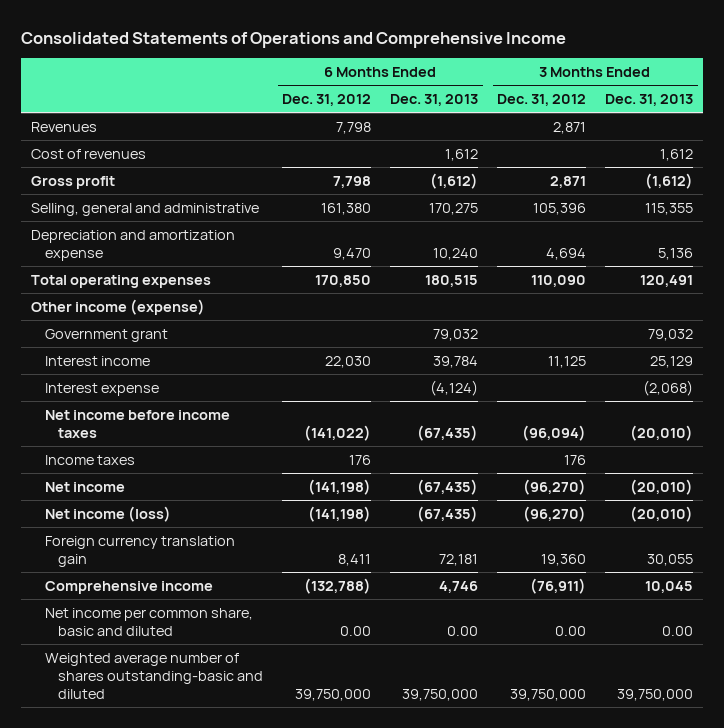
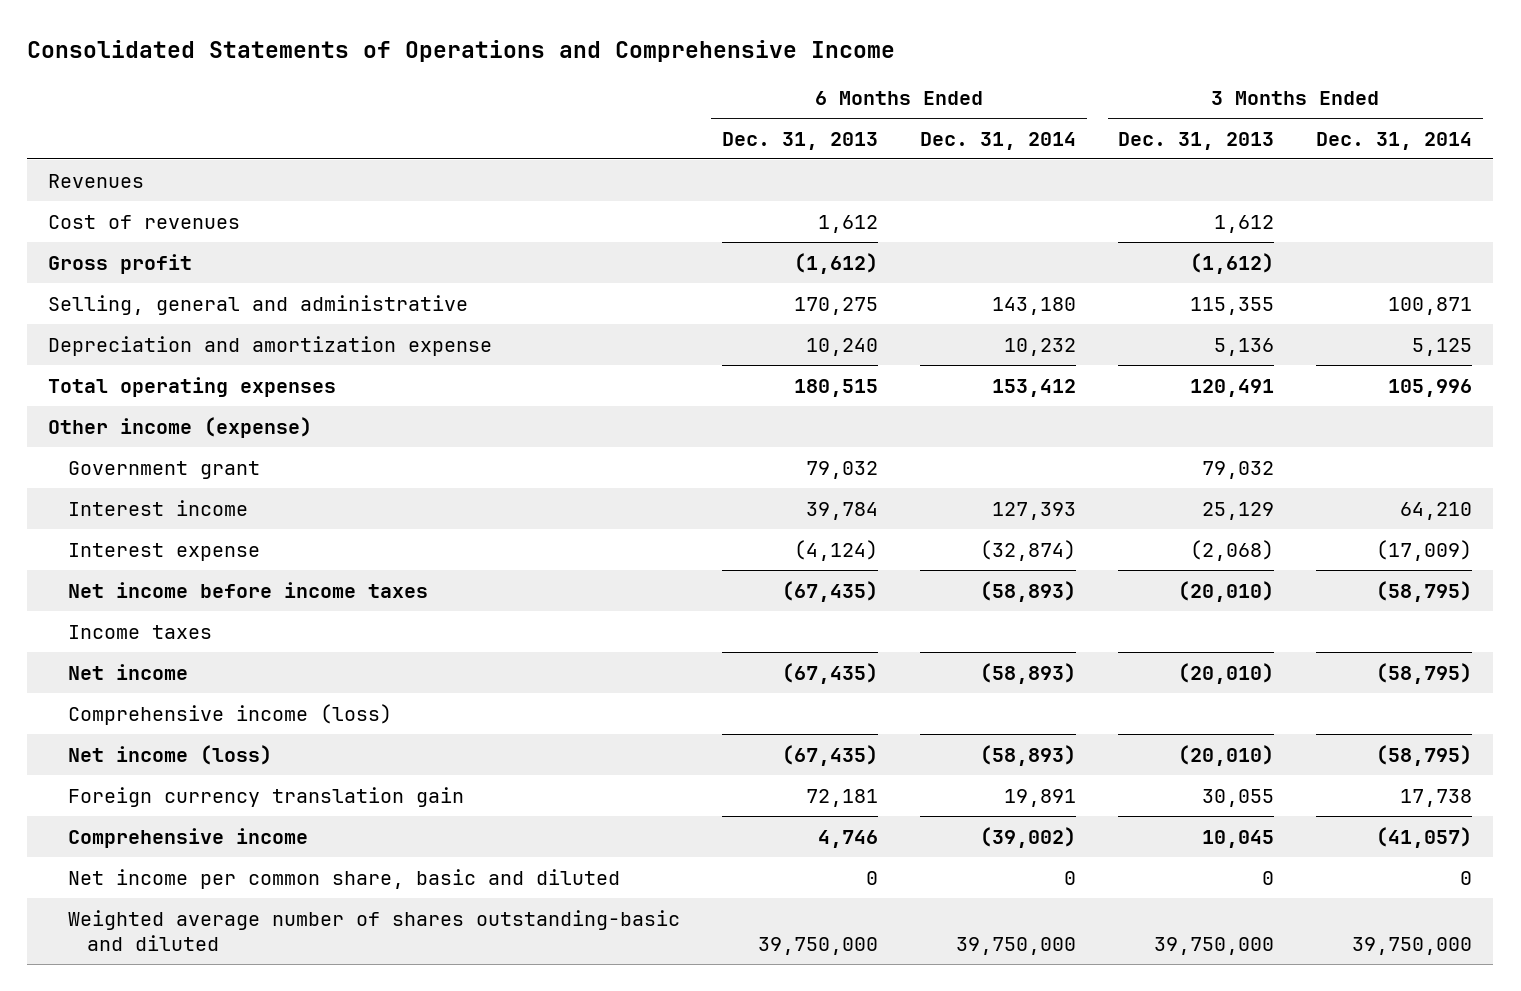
[282,94,372,107] Dec. 31, 2012 -> none
[497,94,587,107] Dec. 31, 2012 -> none
none -> [920,131,1077,150] Dec. 31, 2014
none -> [1316,131,1473,150] Dec. 31, 2014
none -> [67,703,392,725] Comprehensive income (loss)
[447,625,479,636] 0.00 -> [865,870,878,885] 0
[662,625,694,636] 0.00 -> [1262,870,1275,885] 0

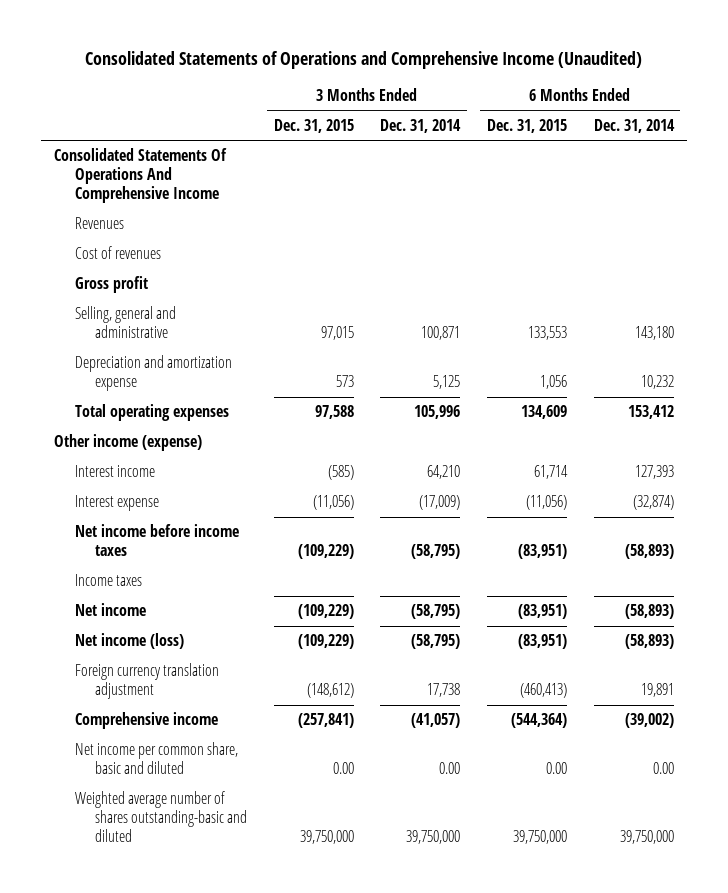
[27,39,896,62] Consolidated Statements of Operations and Comprehensive Income -> [84,50,642,69] Consolidated Statements of Operations and Comprehensive Income (Unaudited)
[721,131,878,150] Dec. 31, 2013 -> none
[1118,131,1275,150] Dec. 31, 2013 -> none
none -> [273,118,354,133] Dec. 31, 2015
none -> [486,118,567,133] Dec. 31, 2015
none -> [54,148,228,204] Consolidated Statements Of Operations And Comprehensive Income
[67,460,260,479] Government grant -> none
[67,703,392,725] Comprehensive income (loss) -> none
[67,786,464,807] Foreign currency translation gain -> [74,663,219,700] Foreign currency translation adjustment
[1064,870,1077,885] 0 -> [652,762,674,775] 0.00
[1460,870,1473,885] 0 -> [439,762,461,775] 0.00

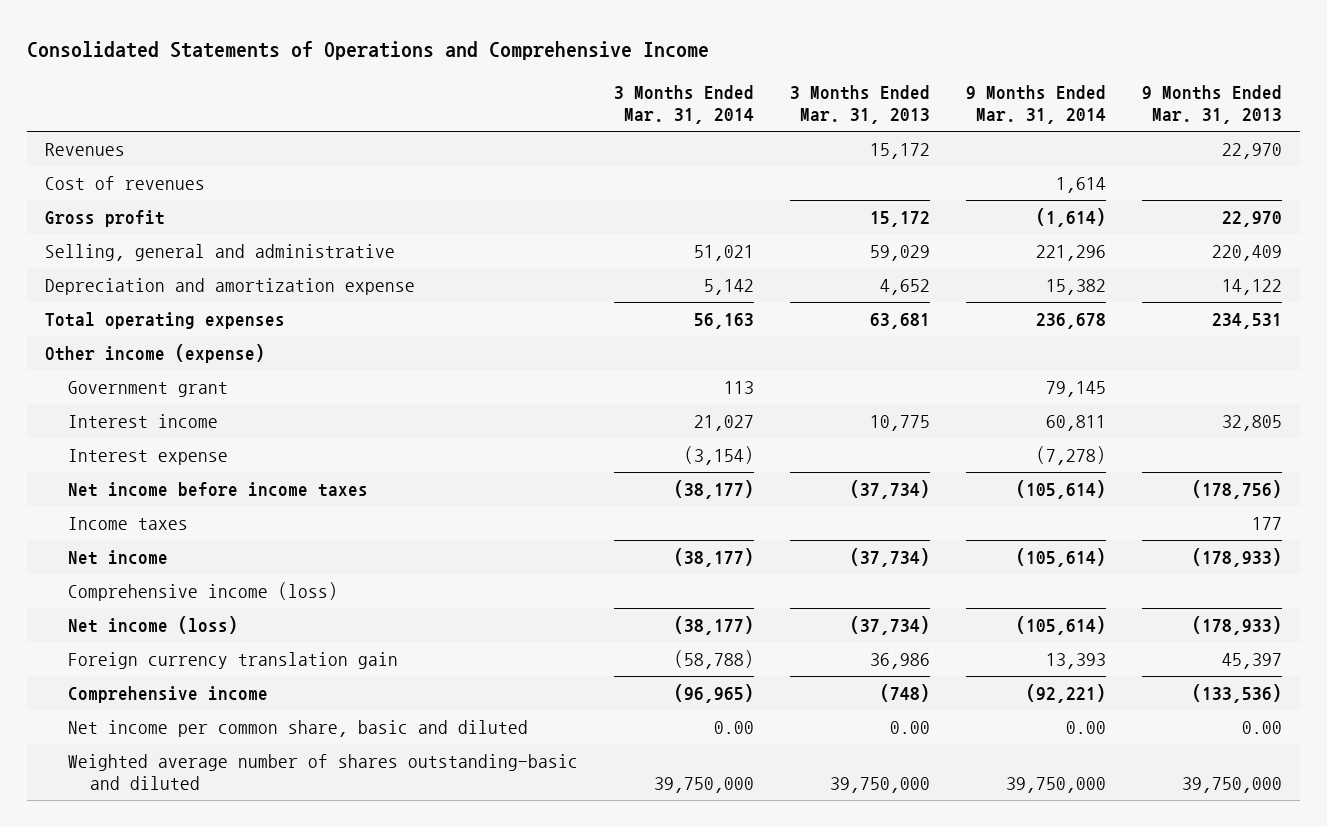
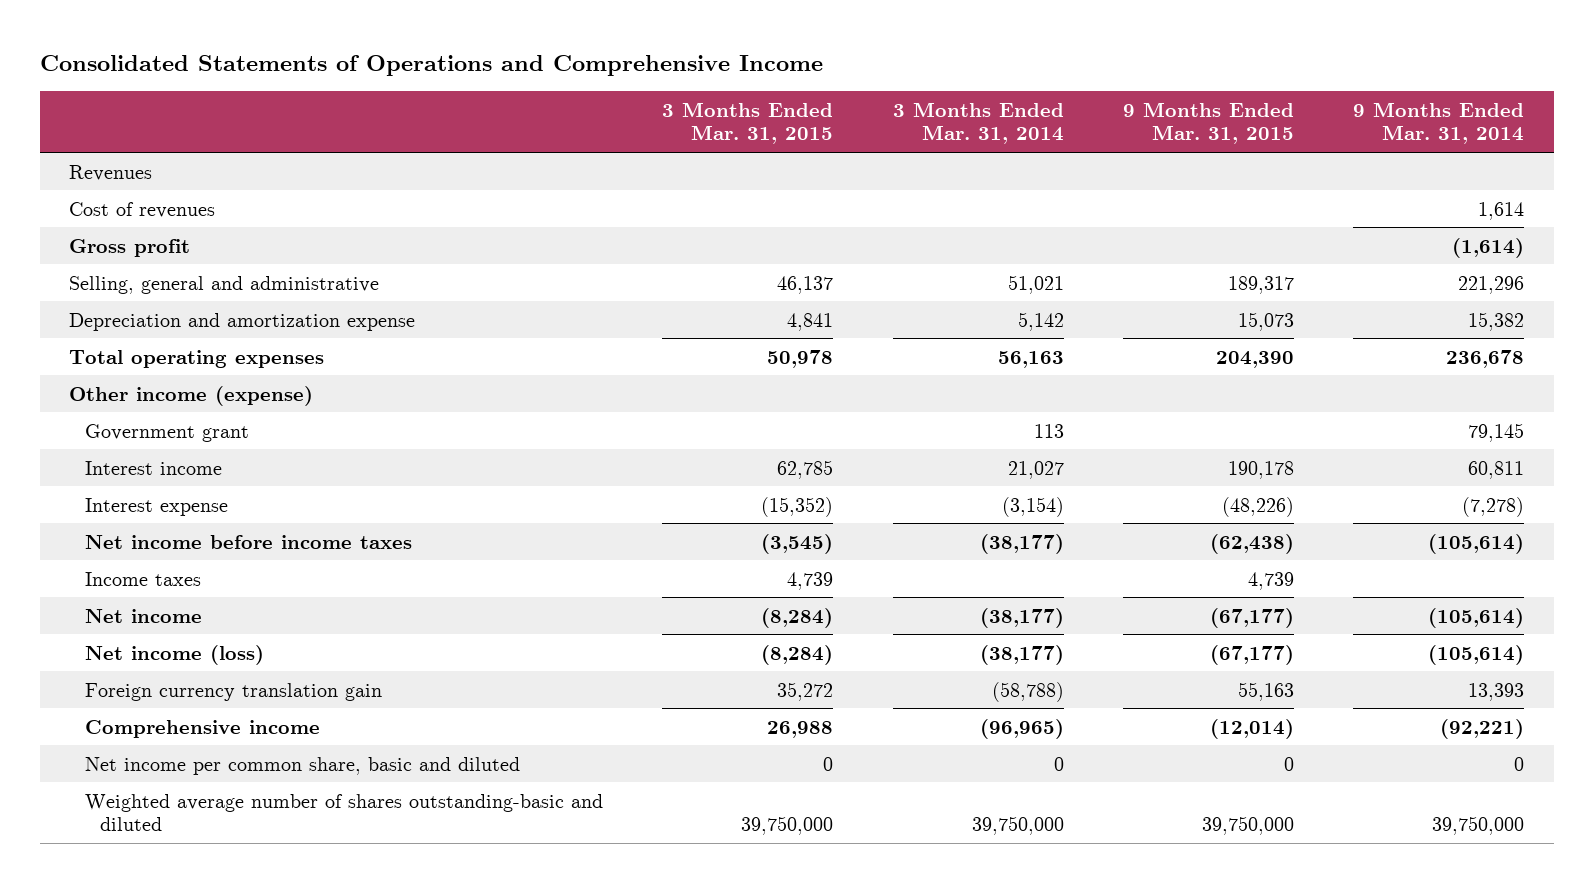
[789,84,930,125] 3 Months Ended Mar. 31, 2013 -> none
[1141,84,1282,125] 9 Months Ended Mar. 31, 2013 -> none
none -> [662,101,834,145] 3 Months Ended Mar. 31, 2015
none -> [1122,101,1294,145] 9 Months Ended Mar. 31, 2015
[67,581,338,601] Comprehensive income (loss) -> none
[713,720,754,734] 0.00 -> [1053,756,1064,771] 0
[1065,720,1106,734] 0.00 -> [1514,756,1525,771] 0

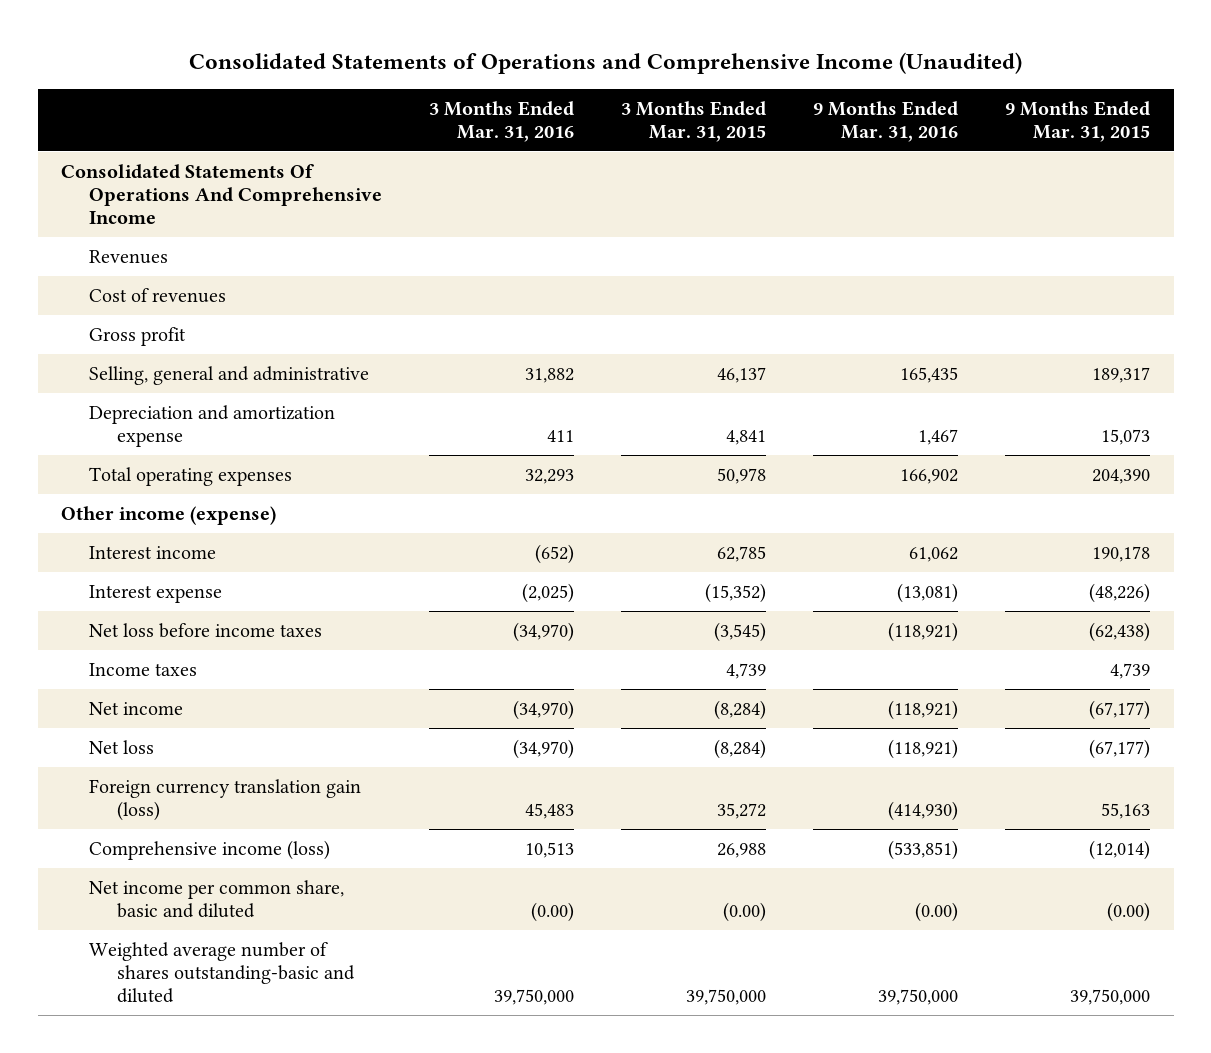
[39,54,823,76] Consolidated Statements of Operations and Comprehensive Income -> [188,51,1022,74] Consolidated Statements of Operations and Comprehensive Income (Unaudited)
[892,101,1064,145] 3 Months Ended Mar. 31, 2014 -> none
[1353,101,1525,145] 9 Months Ended Mar. 31, 2014 -> none
none -> [429,100,575,143] 3 Months Ended Mar. 31, 2016
none -> [813,100,959,143] 9 Months Ended Mar. 31, 2016
none -> [61,163,383,225] Consolidated Statements Of Operations And Comprehensive Income
[84,423,249,442] Government grant -> none
[84,534,412,549] Net income before income taxes -> [89,622,323,638] Net loss before income taxes
[84,644,264,665] Net income (loss) -> [89,739,155,754] Net loss
[84,682,382,701] Foreign currency translation gain -> [89,778,362,822] Foreign currency translation gain (loss)
[84,719,320,738] Comprehensive income -> [89,839,331,860] Comprehensive income (loss)
[823,756,834,771] 0 -> [723,902,767,923] (0.00)
[1283,756,1294,771] 0 -> [1107,902,1151,923] (0.00)

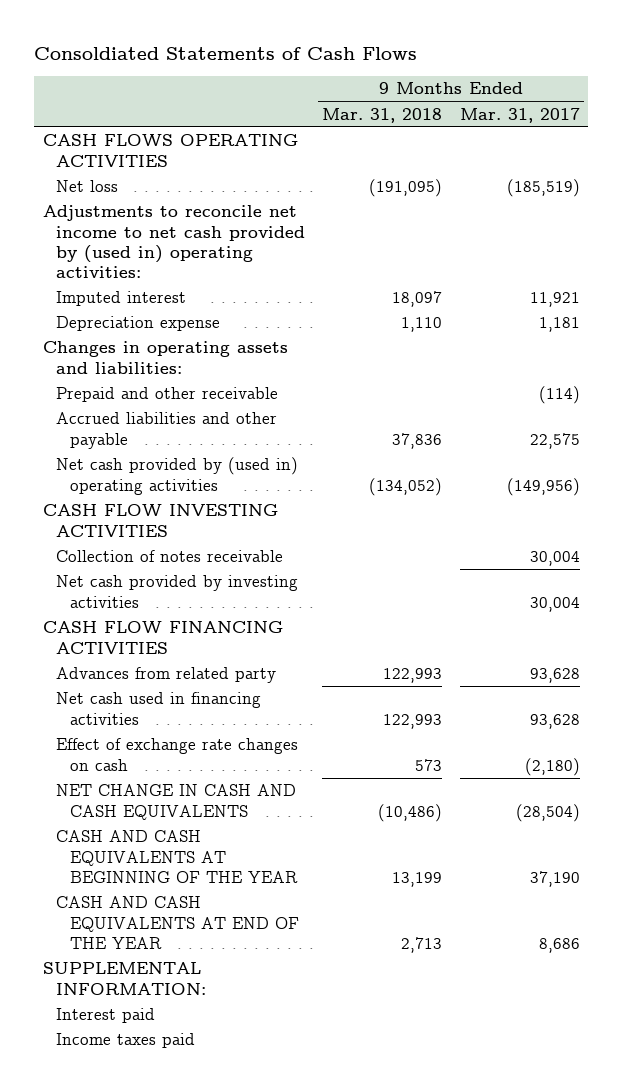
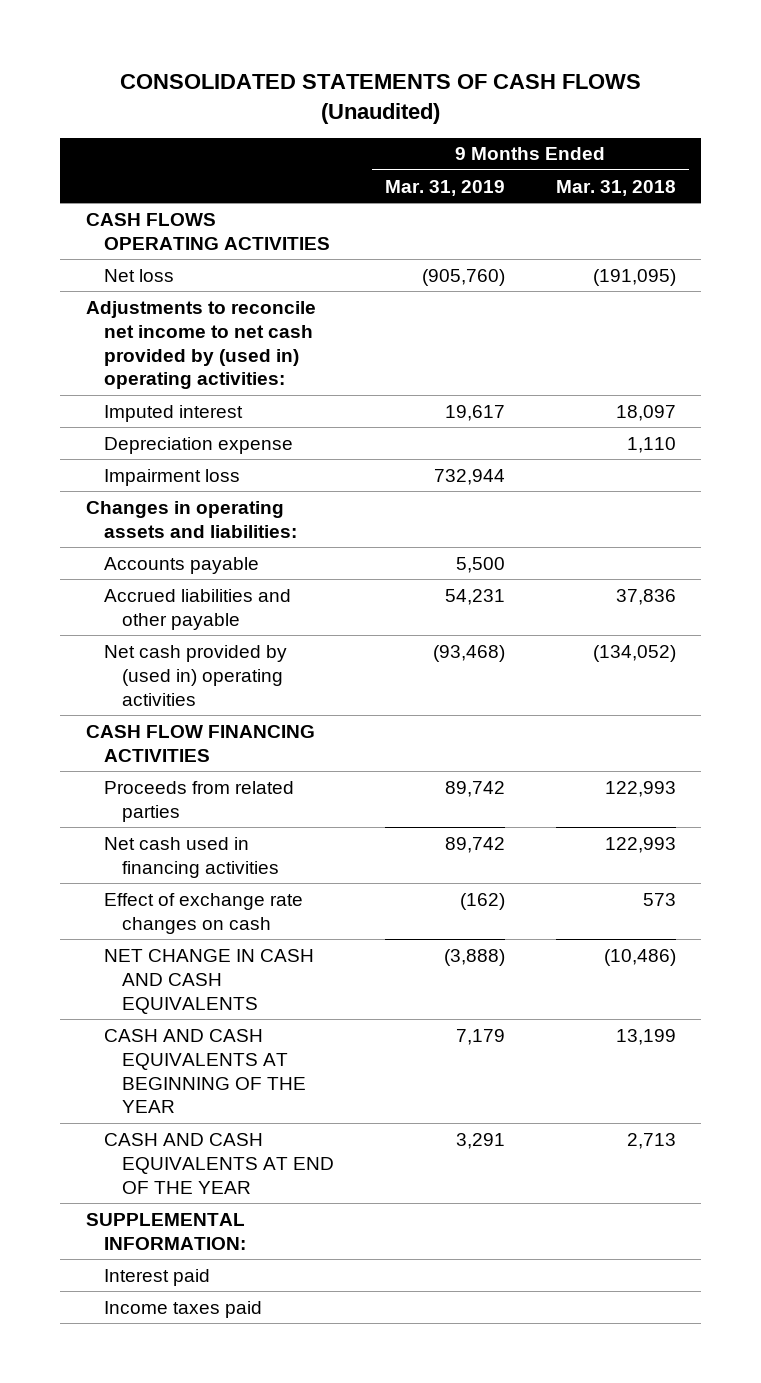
[33,46,417,60] Consoldiated Statements of Cash Flows -> [119,74,641,124] CONSOLIDATED STATEMENTS OF CASH FLOWS (Unaudited)
[459,107,580,123] Mar. 31, 2017 -> none
none -> [384,179,505,196] Mar. 31, 2019
none -> [103,468,240,486] Impairment loss
[56,387,279,403] Prepaid and other receivable -> none
none -> [103,556,259,574] Accounts payable
[42,504,278,537] CASH FLOW INVESTING ACTIVITIES -> none
[56,550,284,563] Collection of notes receivable -> none
[56,575,299,608] Net cash provided by investing activities -> none
[56,667,277,684] Advances from related party -> [103,780,294,822] Proceeds from related parties

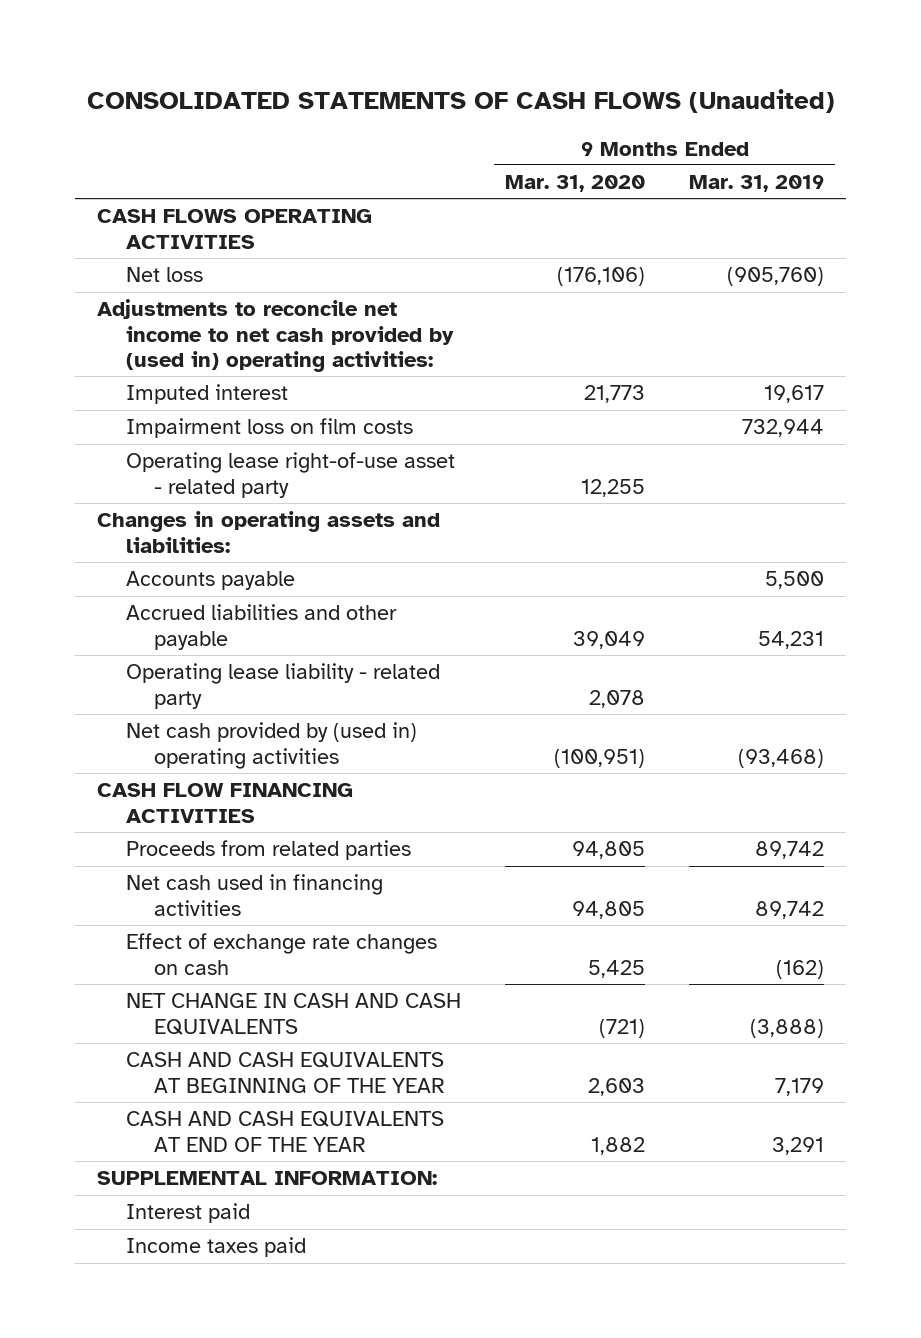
[555,179,676,196] Mar. 31, 2018 -> none
none -> [504,175,645,193] Mar. 31, 2020
[103,436,293,454] Depreciation expense -> none
[103,468,240,486] Impairment loss -> [125,418,413,439] Impairment loss on film costs
none -> [125,452,455,498] Operating lease right-of-use asset - related party
none -> [125,663,440,709] Operating lease liability - related party

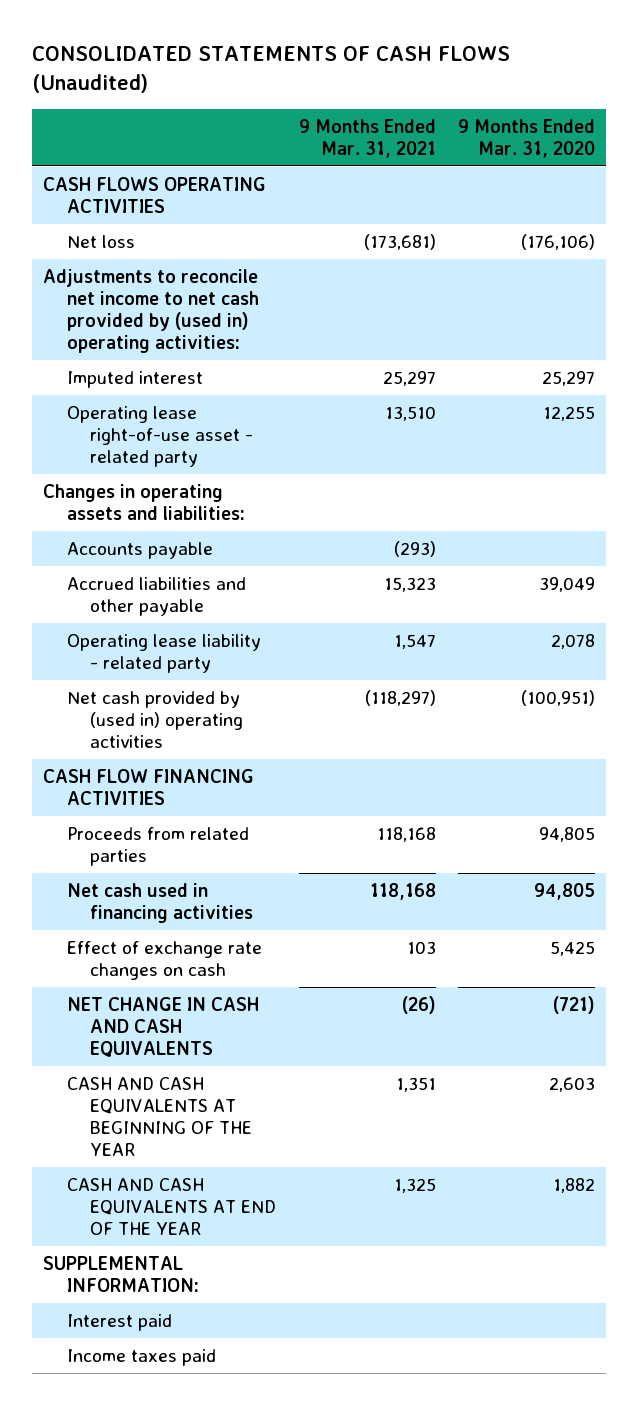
[689,175,825,193] Mar. 31, 2019 -> none
none -> [298,118,436,158] 9 Months Ended Mar. 31, 2021
[125,418,413,439] Impairment loss on film costs -> none
[583,385,645,404] 21,773 -> [542,370,596,386] 25,297

